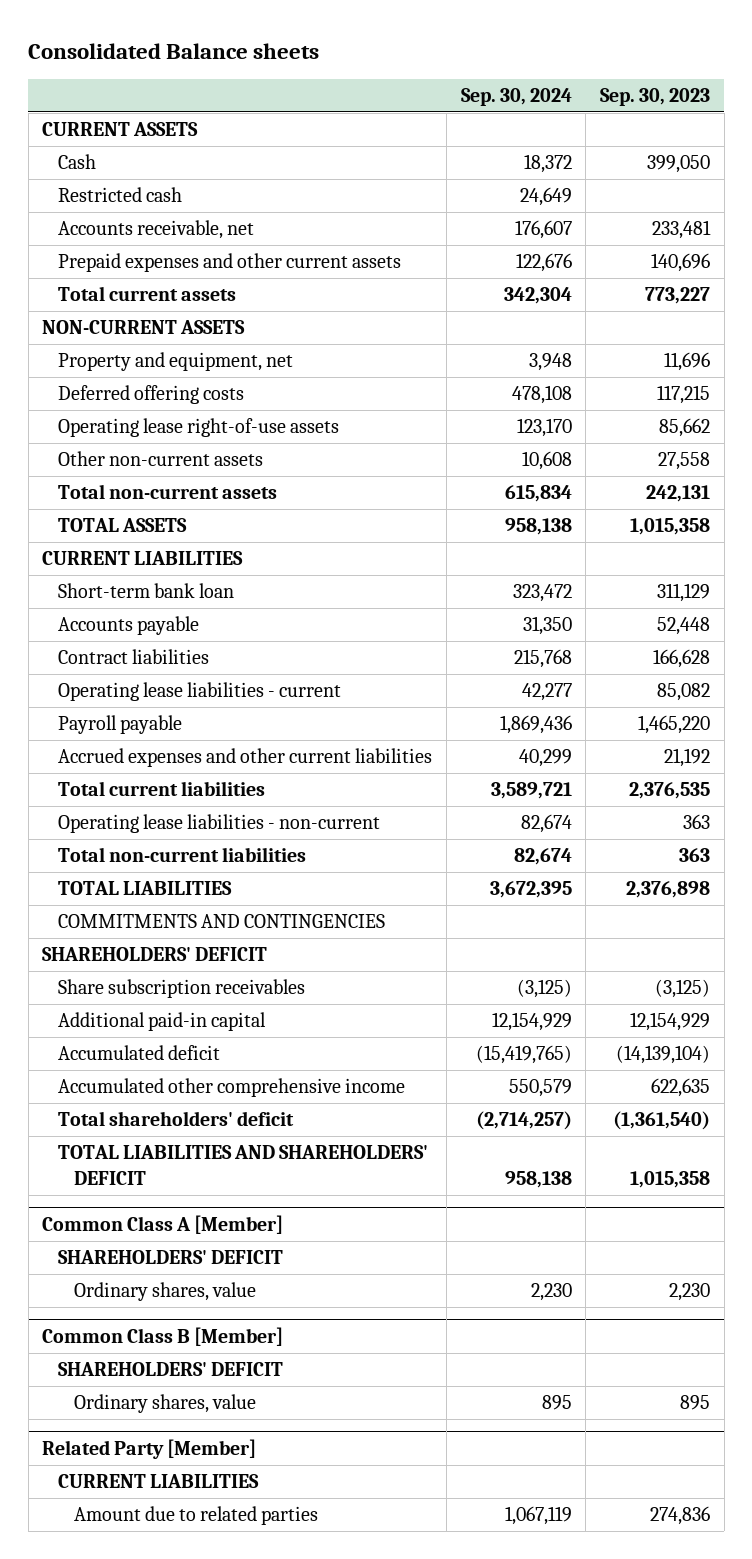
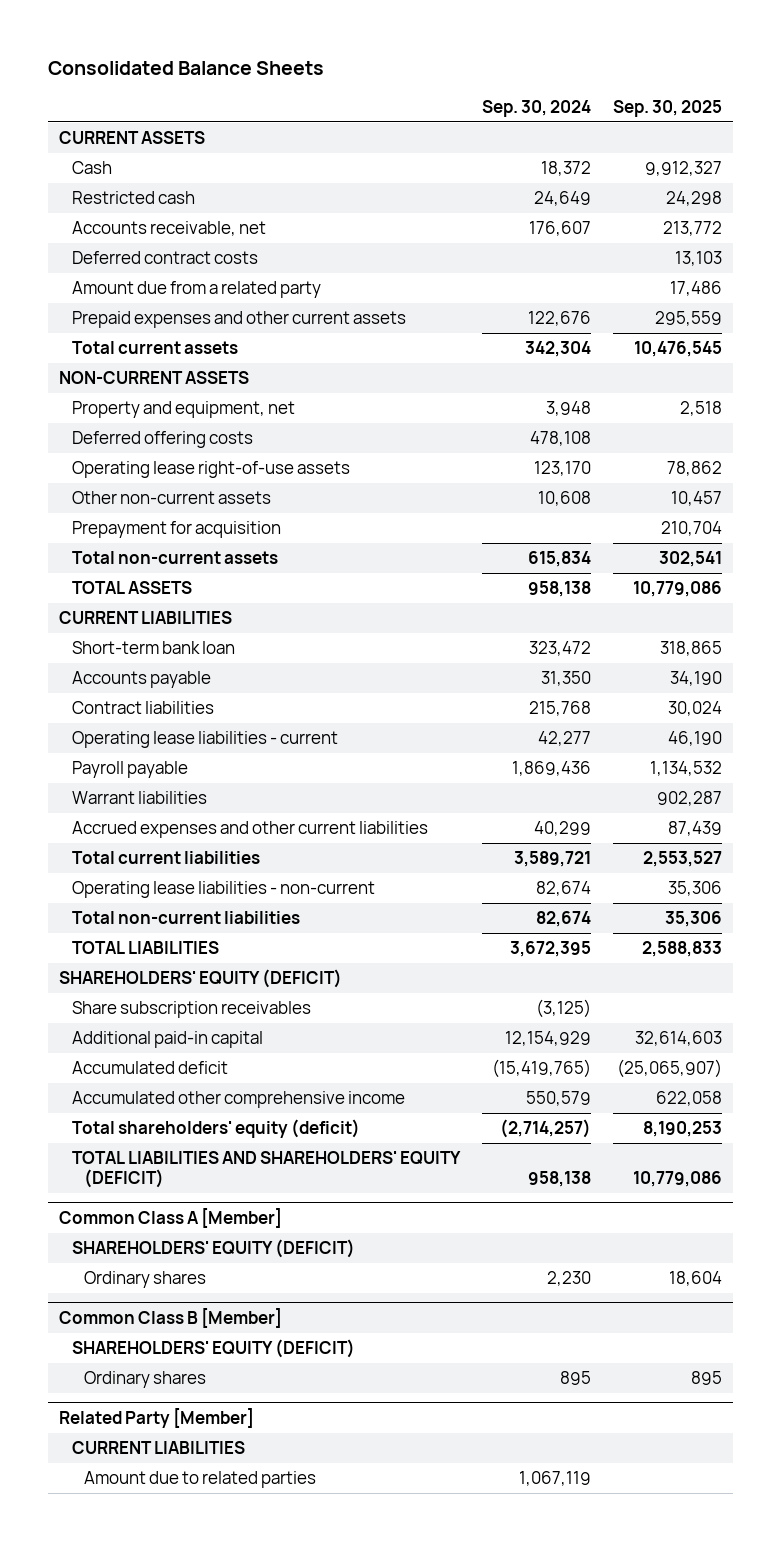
[28,43,320,60] Consolidated Balance sheets -> [48,60,325,75] Consolidated Balance Sheets
[599,88,710,107] Sep. 30, 2023 -> none
none -> [612,100,722,118] Sep. 30, 2025
none -> [71,251,258,265] Deferred contract costs
none -> [71,281,321,299] Amount due from a related party
none -> [71,521,281,539] Prepayment for acquisition
none -> [71,791,207,805] Warrant liabilities
[58,914,386,929] COMMITMENTS AND CONTINGENCIES -> none
[42,947,268,962] SHAREHOLDERS' DEFICIT -> [59,969,343,989] SHAREHOLDERS' EQUITY (DEFICIT)
[58,1111,295,1127] Total shareholders' deficit -> [71,1119,360,1139] Total shareholders' equity (deficit)
[58,1145,429,1185] TOTAL LIABILITIES AND SHAREHOLDERS' DEFICIT -> [71,1151,461,1189] TOTAL LIABILITIES AND SHAREHOLDERS' EQUITY (DEFICIT)
[58,1250,284,1265] SHAREHOLDERS' DEFICIT -> [71,1239,355,1259] SHAREHOLDERS' EQUITY (DEFICIT)
[74,1282,257,1302] Ordinary shares, value -> [84,1271,207,1289] Ordinary shares
[58,1362,284,1377] SHAREHOLDERS' DEFICIT -> [71,1339,355,1359] SHAREHOLDERS' EQUITY (DEFICIT)
[74,1394,257,1414] Ordinary shares, value -> [84,1371,207,1389] Ordinary shares

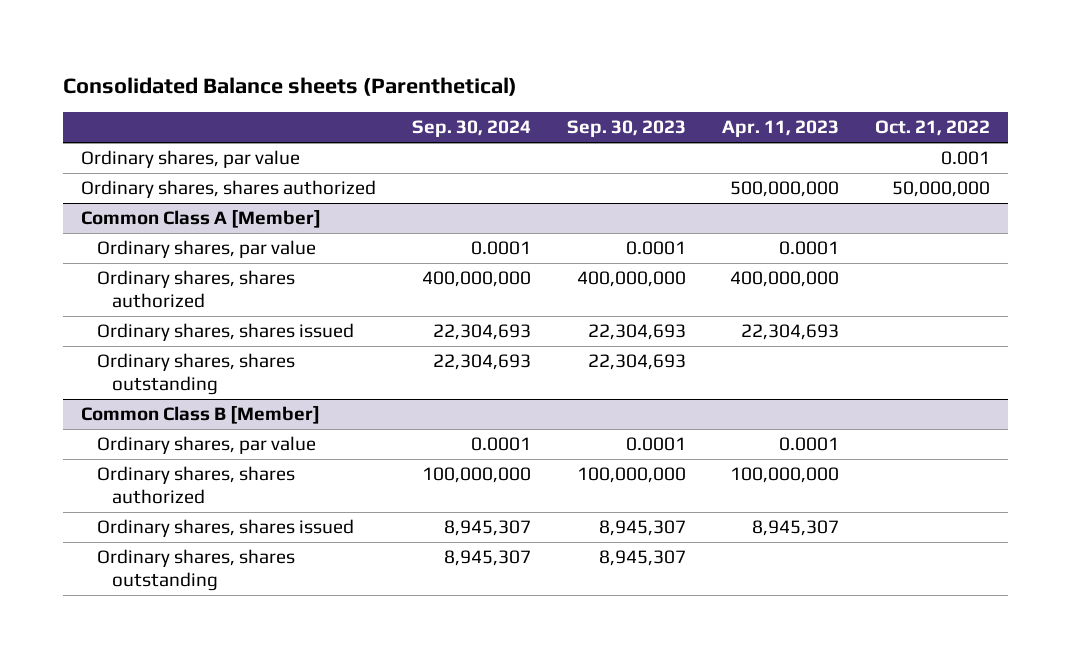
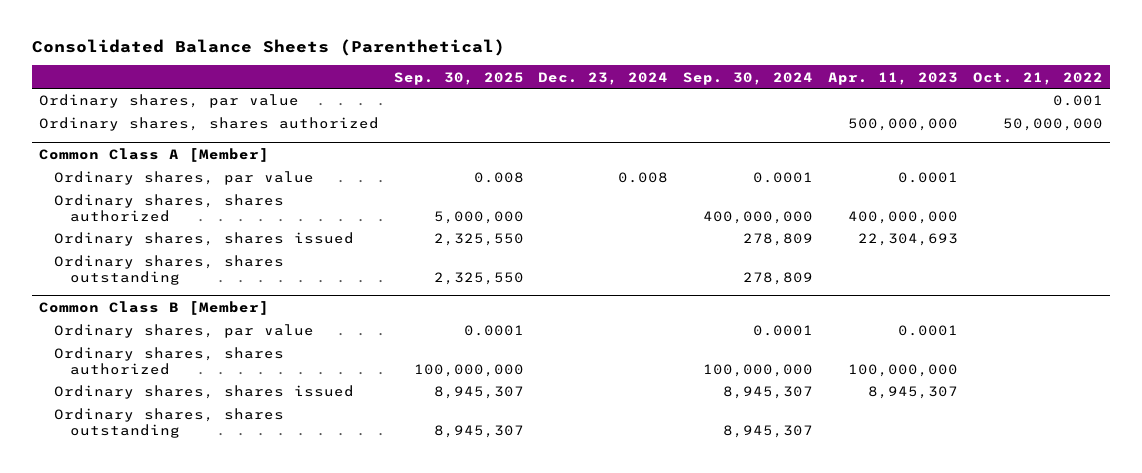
[62,76,517,96] Consolidated Balance sheets (Parenthetical) -> [31,39,505,57] Consolidated Balance Sheets (Parenthetical)
[567,120,687,138] Sep. 30, 2023 -> none
none -> [393,71,524,85] Sep. 30, 2025
none -> [538,71,669,85] Dec. 23, 2024
[433,324,532,341] 22,304,693 -> [743,233,814,247] 278,809
[433,354,532,371] 22,304,693 -> [743,271,814,285] 278,809

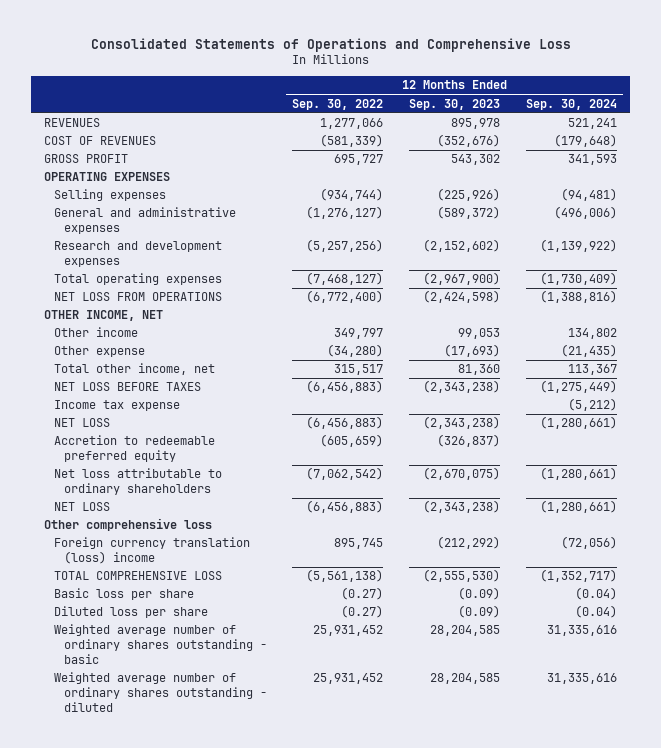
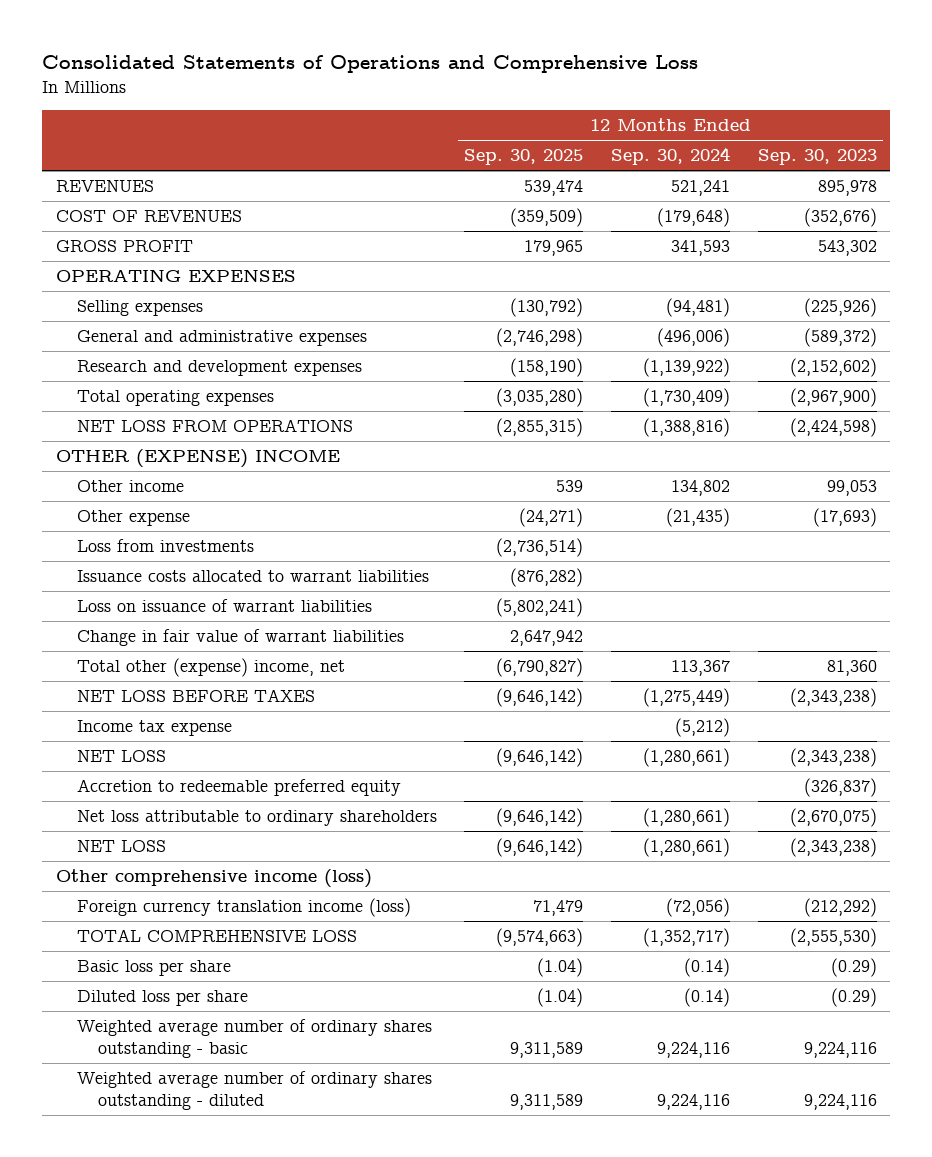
[292,98,384,110] Sep. 30, 2022 -> none
none -> [464,149,584,166] Sep. 30, 2025
[44,310,164,322] OTHER INCOME, NET -> [55,449,340,469] OTHER (EXPENSE) INCOME
none -> [76,539,254,553] Loss from investments
none -> [76,570,429,583] Issuance costs allocated to warrant liabilities
none -> [76,599,372,613] Loss on issuance of warrant liabilities
none -> [76,629,404,647] Change in fair value of warrant liabilities
[53,363,215,376] Total other income, net -> [76,658,345,678] Total other (expense) income, net
[44,518,213,532] Other comprehensive loss -> [55,869,372,889] Other comprehensive income (loss)
[53,537,250,565] Foreign currency translation (loss) income -> [76,898,411,918] Foreign currency translation income (loss)
[458,587,501,601] (0.09) -> [830,958,877,978] (0.29)
[574,587,617,601] (0.04) -> [684,958,731,978] (0.14)
[458,605,501,619] (0.09) -> [830,988,877,1008] (0.29)
[574,605,617,619] (0.04) -> [684,988,731,1008] (0.14)
[430,625,501,637] 28,204,585 -> [803,1042,877,1059] 9,224,116
[546,625,617,637] 31,335,616 -> [657,1042,731,1059] 9,224,116
[430,673,501,685] 28,204,585 -> [803,1094,877,1111] 9,224,116
[546,673,617,685] 31,335,616 -> [657,1094,731,1111] 9,224,116

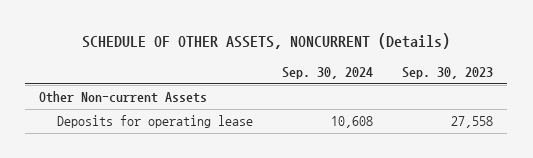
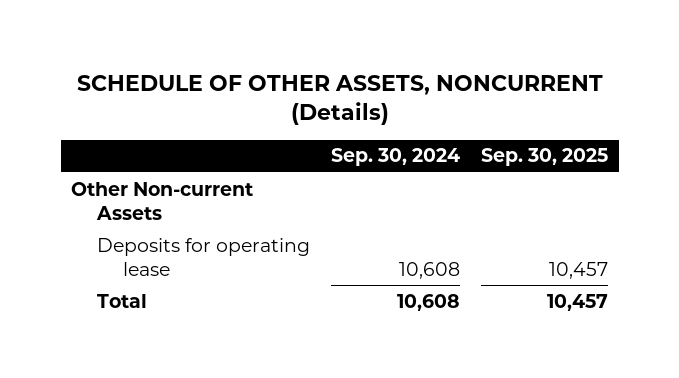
[402,67,494,80] Sep. 30, 2023 -> none
none -> [481,148,609,167] Sep. 30, 2025
none -> [97,293,148,308] Total

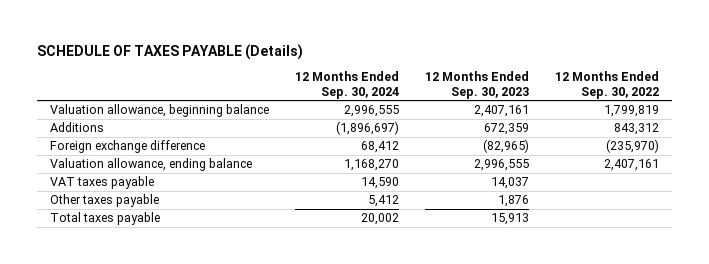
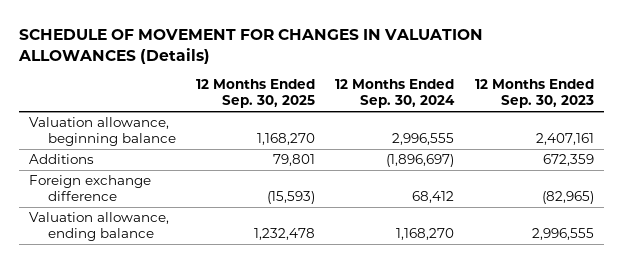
[36,43,303,60] SCHEDULE OF TAXES PAYABLE (Details) -> [18,28,484,64] SCHEDULE OF MOVEMENT FOR CHANGES IN VALUATION ALLOWANCES (Details)
[555,71,660,99] 12 Months Ended Sep. 30, 2022 -> none
none -> [196,79,316,109] 12 Months Ended Sep. 30, 2025
[49,176,154,190] VAT taxes payable -> none
[49,194,159,208] Other taxes payable -> none
[49,212,160,226] Total taxes payable -> none

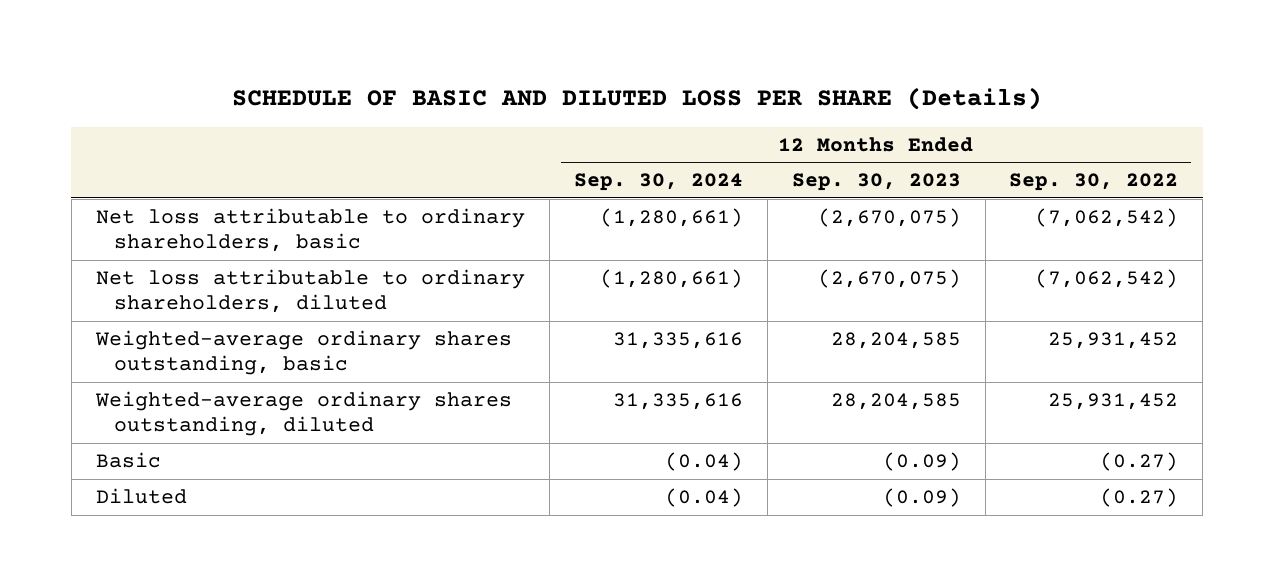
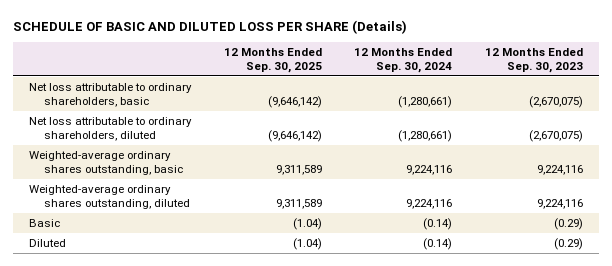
[1009,173,1179,192] Sep. 30, 2022 -> none
none -> [223,47,322,73] 12 Months Ended Sep. 30, 2025
[612,332,743,350] 31,335,616 -> [406,164,453,175] 9,224,116
[830,332,961,350] 28,204,585 -> [537,164,584,175] 9,224,116
[612,393,743,411] 31,335,616 -> [406,198,453,209] 9,224,116
[830,393,961,411] 28,204,585 -> [537,198,584,209] 9,224,116
[664,452,743,472] (0.04) -> [423,217,453,230] (0.14)
[882,452,961,472] (0.09) -> [554,217,584,230] (0.29)
[664,488,743,508] (0.04) -> [423,237,453,250] (0.14)
[882,488,961,508] (0.09) -> [554,237,584,250] (0.29)

